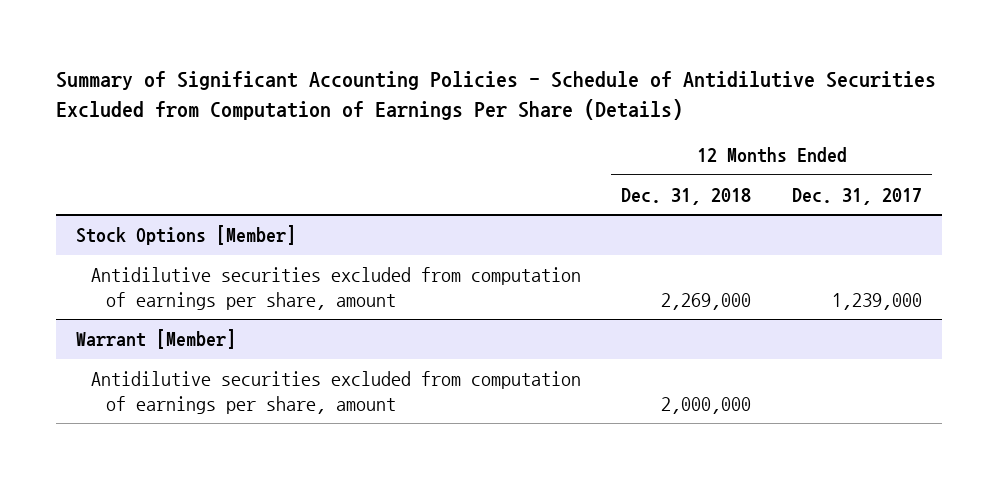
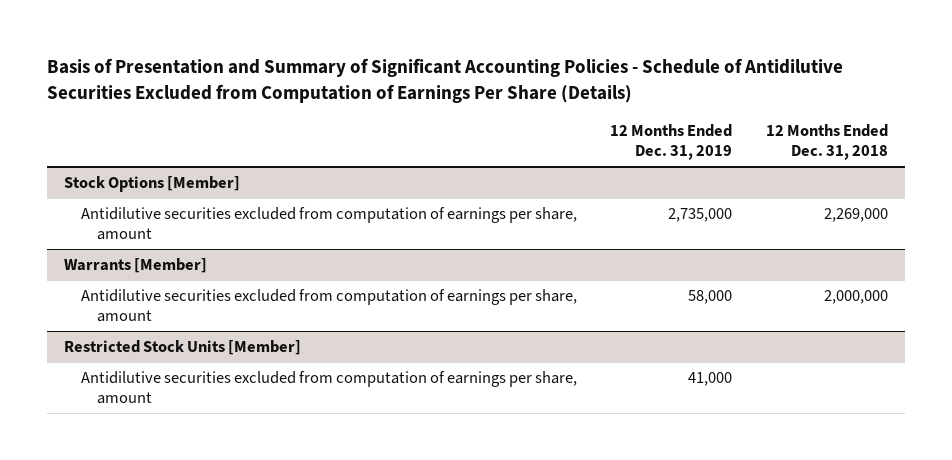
[55,70,936,120] Summary of Significant Accounting Policies - Schedule of Antidilutive Securities Excluded from Computation of Earnings Per Share (Details) -> [47,58,844,103] Basis of Presentation and Summary of Significant Accounting Policies - Schedule of Antidilutive Securities Excluded from Computation of Earnings Per Share (Details)
[791,187,922,205] Dec. 31, 2017 -> none
none -> [610,124,733,161] 12 Months Ended Dec. 31, 2019
[75,329,236,350] Warrant [Member] -> [64,257,208,273] Warrants [Member]
none -> [64,339,302,355] Restricted Stock Units [Member]
none -> [80,370,577,404] Antidilutive securities excluded from computation of earnings per share, amount

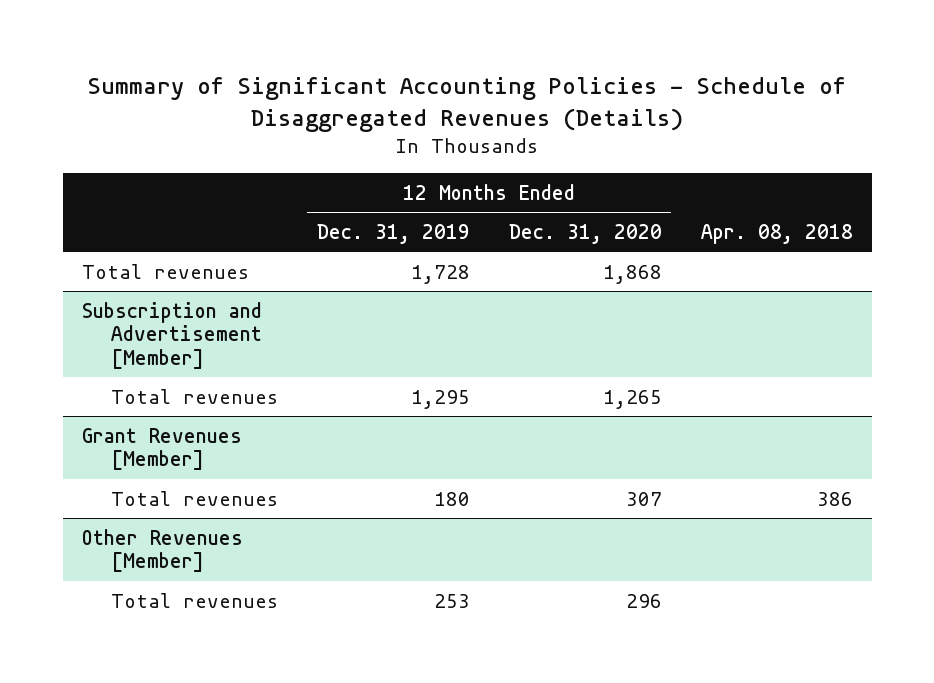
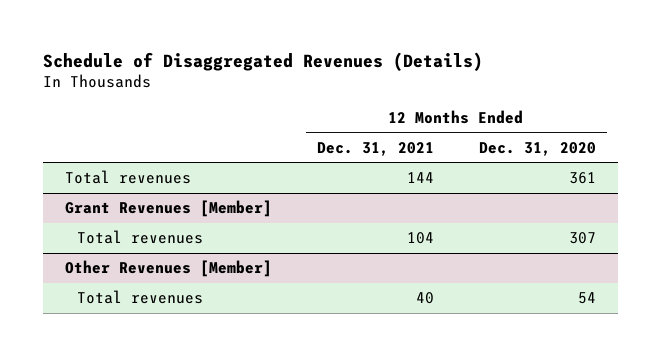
[87,77,847,132] Summary of Significant Accounting Policies - Schedule of Disaggregated Revenues (Details) -> [42,51,483,71] Schedule of Disaggregated Revenues (Details)
[316,223,470,244] Dec. 31, 2019 -> none
[700,223,853,244] Apr. 08, 2018 -> none
none -> [316,141,434,156] Dec. 31, 2021
[81,301,263,369] Subscription and Advertisement [Member] -> none
[111,388,279,404] Total revenues -> none
[602,264,662,284] 1,868 -> [568,172,596,185] 361
[625,593,662,608] 296 -> [577,292,596,305] 54

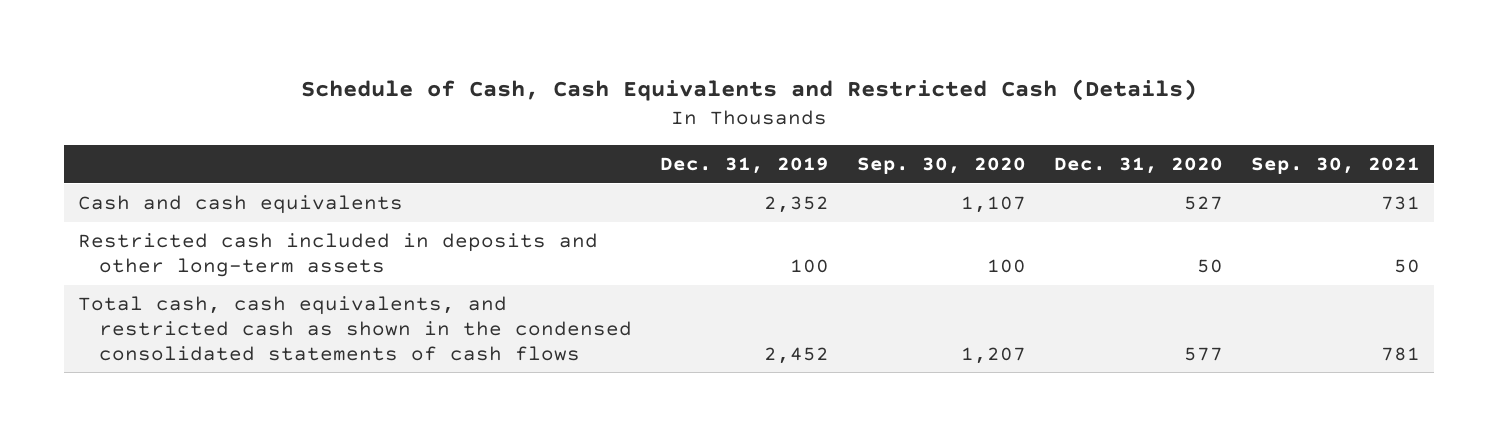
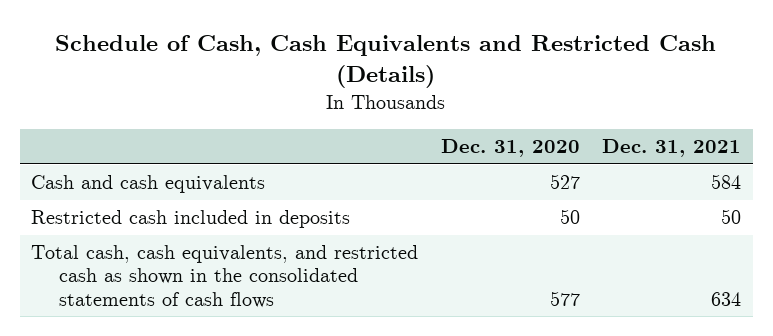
[660,157,830,175] Dec. 31, 2019 -> none
[857,157,1027,175] Sep. 30, 2020 -> none
[1251,157,1421,175] Sep. 30, 2021 -> none
none -> [602,139,742,158] Dec. 31, 2021
[77,233,598,277] Restricted cash included in deposits and other long-term assets -> [31,210,351,229] Restricted cash included in deposits
[77,296,633,361] Total cash, cash equivalents, and restricted cash as shown in the condensed consolidated statements of cash flows -> [31,245,419,308] Total cash, cash equivalents, and restricted cash as shown in the consolidated statements of cash flows

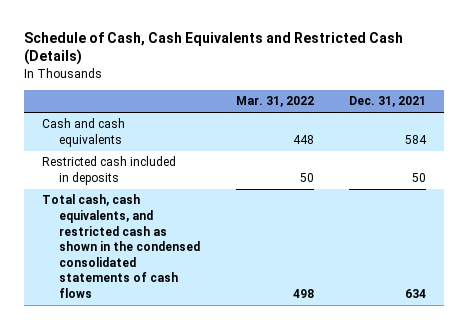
[440,139,580,158] Dec. 31, 2020 -> none
none -> [235,96,314,108] Mar. 31, 2022
[31,245,419,308] Total cash, cash equivalents, and restricted cash as shown in the consolidated statements of cash flows -> [41,194,201,299] Total cash, cash equivalents, and restricted cash as shown in the condensed consolidated statements of cash flows

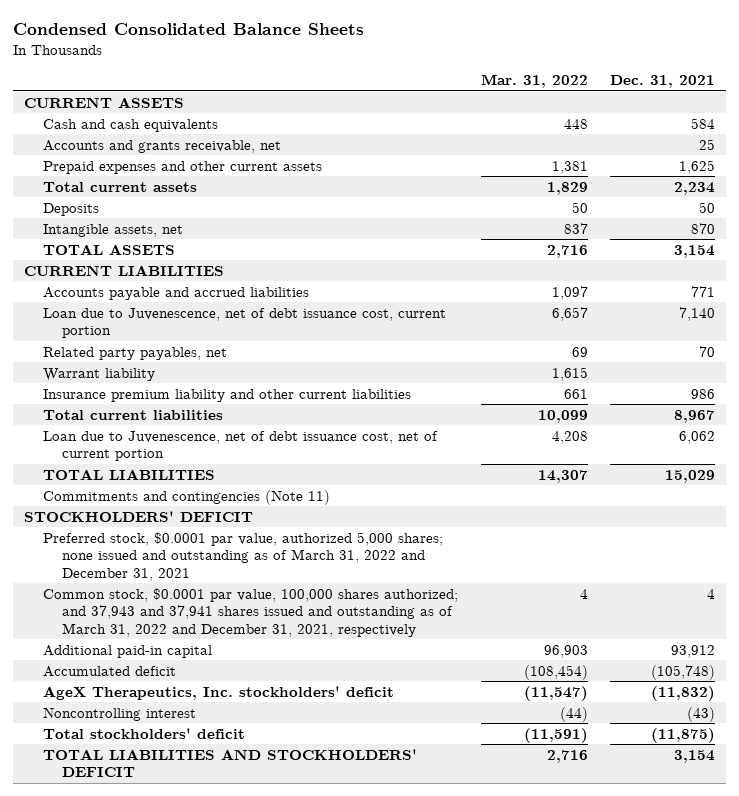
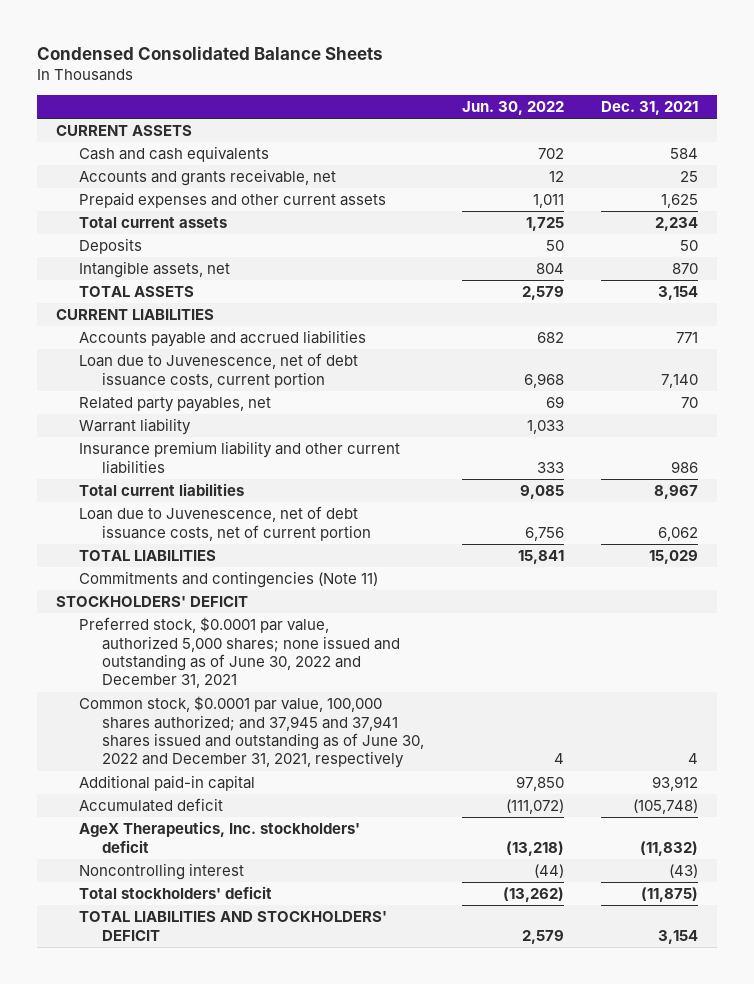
[480,74,588,89] Mar. 31, 2022 -> none
none -> [461,100,564,115] Jun. 30, 2022
[43,307,447,339] Loan due to Juvenescence, net of debt issuance cost, current portion -> [79,353,359,388] Loan due to Juvenescence, net of debt issuance costs, current portion
[43,430,439,462] Loan due to Juvenescence, net of debt issuance cost, net of current portion -> [79,506,372,541] Loan due to Juvenescence, net of debt issuance costs, net of current portion
[43,531,444,581] Preferred stock, $0.0001 par value, authorized 5,000 shares; none issued and outstanding as of March 31, 2022 and December 31, 2021 -> [79,617,401,689] Preferred stock, $0.0001 par value, authorized 5,000 shares; none issued and outstanding as of June 30, 2022 and December 31, 2021
[43,587,459,637] Common stock, $0.0001 par value, 100,000 shares authorized; and 37,943 and 37,941 shares issued and outstanding as of March 31, 2022 and December 31, 2021, respectively -> [79,696,425,769] Common stock, $0.0001 par value, 100,000 shares authorized; and 37,945 and 37,941 shares issued and outstanding as of June 30, 2022 and December 31, 2021, respectively

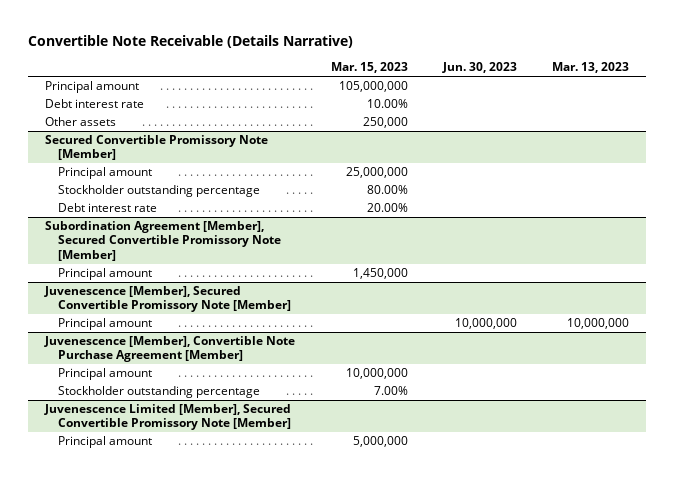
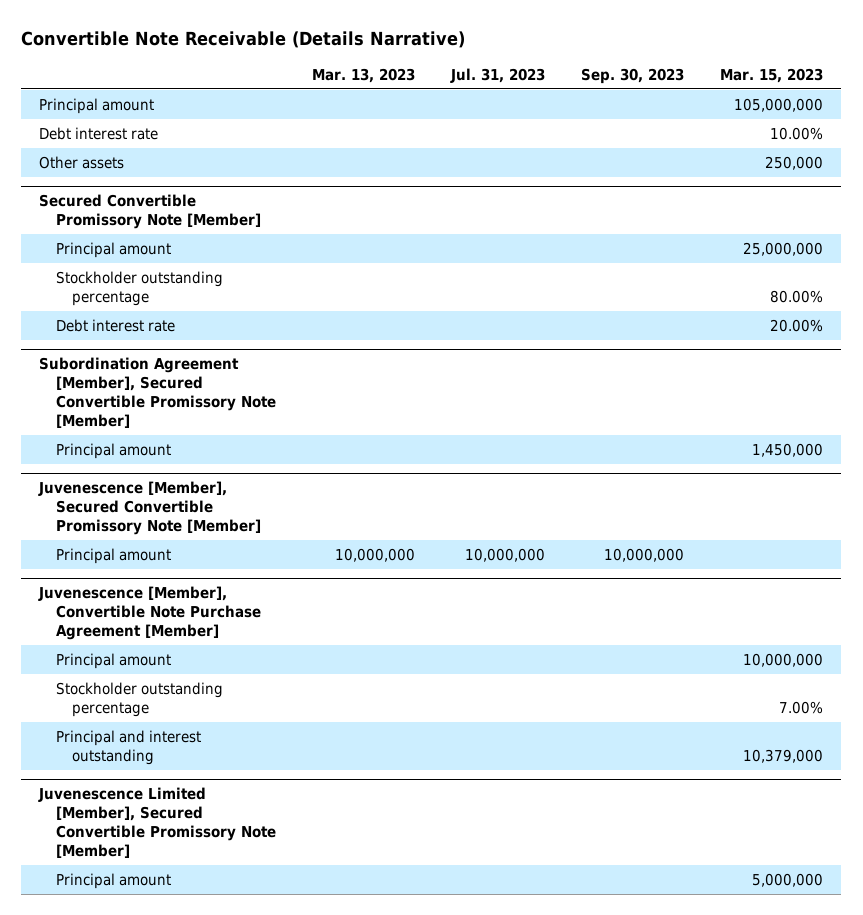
[441,62,517,74] Jun. 30, 2023 -> none
none -> [449,67,545,83] Jul. 31, 2023
none -> [581,67,685,84] Sep. 30, 2023
none -> [55,729,201,765] Principal and interest outstanding

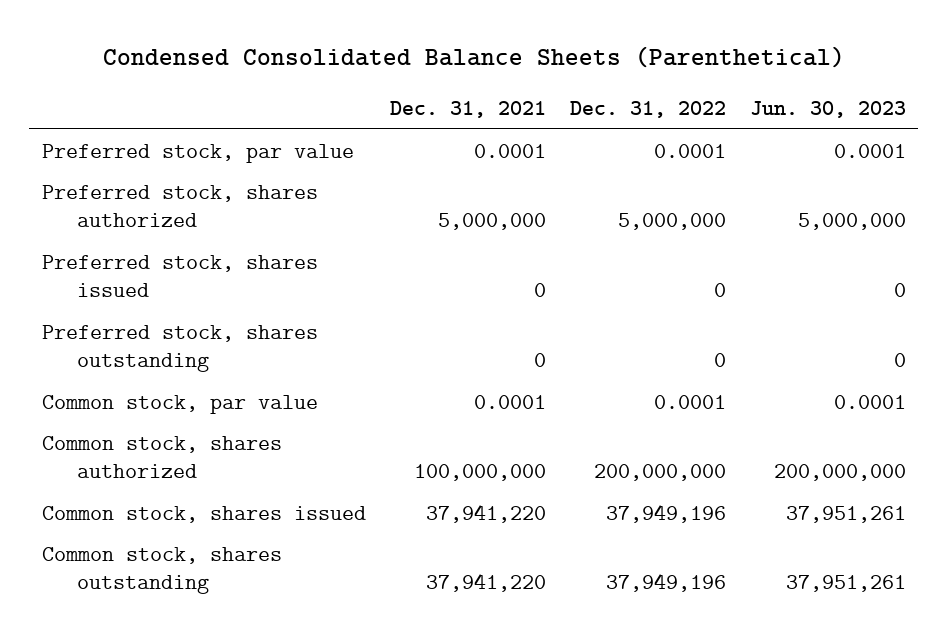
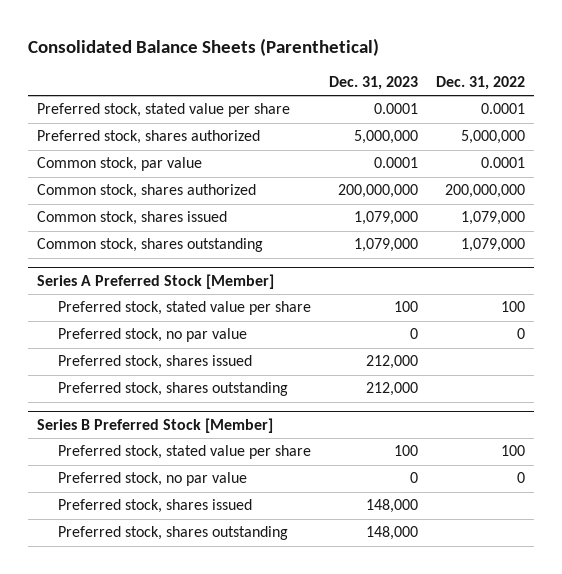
[102,45,845,68] Condensed Consolidated Balance Sheets (Parenthetical) -> [27,37,379,56] Consolidated Balance Sheets (Parenthetical)
[389,100,546,118] Dec. 31, 2021 -> none
[749,100,906,118] Jun. 30, 2023 -> none
none -> [328,76,418,91] Dec. 31, 2023
[41,143,354,163] Preferred stock, par value -> [36,103,290,118] Preferred stock, stated value per share
[41,254,318,298] Preferred stock, shares issued -> none
[41,324,318,373] Preferred stock, shares outstanding -> none
[605,503,726,523] 37,949,196 -> [461,211,526,226] 1,079,000
[605,573,726,593] 37,949,196 -> [461,238,526,253] 1,079,000
none -> [36,273,274,289] Series A Preferred Stock [Member]
none -> [57,301,311,316] Preferred stock, stated value per share
none -> [57,328,247,343] Preferred stock, no par value
none -> [57,355,252,370] Preferred stock, shares issued
none -> [57,382,288,397] Preferred stock, shares outstanding
none -> [36,417,273,433] Series B Preferred Stock [Member]
none -> [57,445,311,460] Preferred stock, stated value per share
none -> [57,472,247,487] Preferred stock, no par value
none -> [57,499,252,514] Preferred stock, shares issued
none -> [57,526,288,541] Preferred stock, shares outstanding

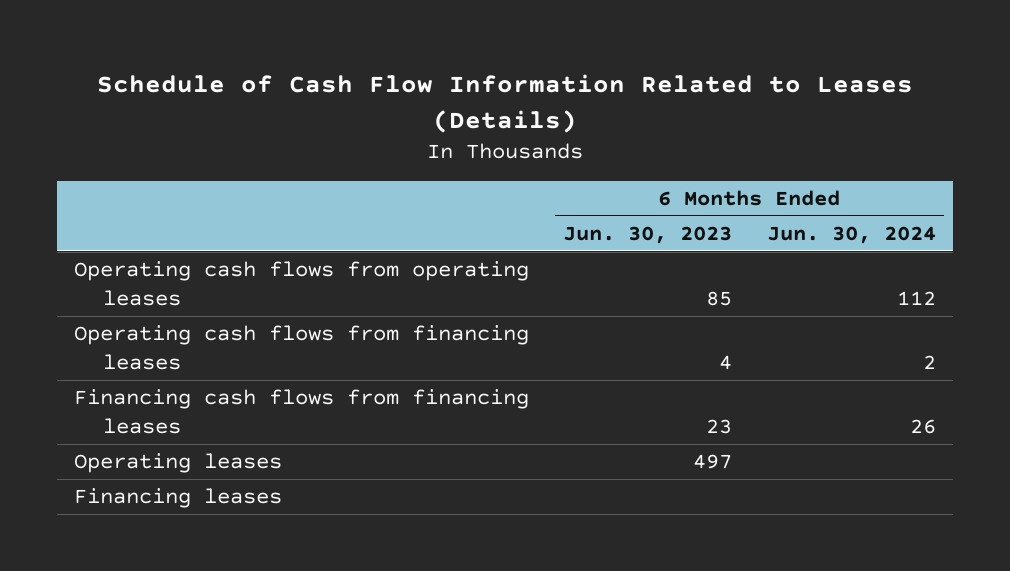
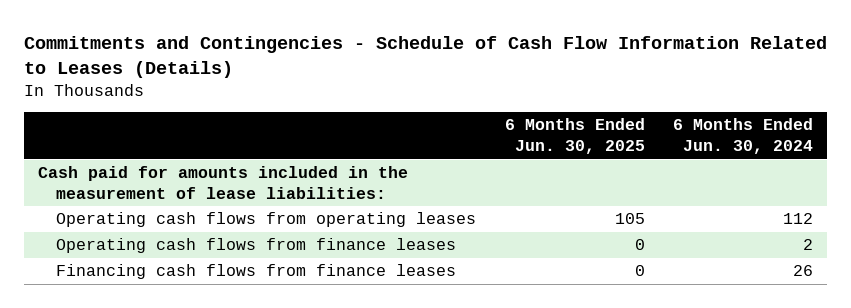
[96,74,913,133] Schedule of Cash Flow Information Related to Leases (Details) -> [23,35,827,78] Commitments and Contingencies - Schedule of Cash Flow Information Related to Leases (Details)
[563,226,733,245] Jun. 30, 2023 -> none
none -> [504,118,645,155] 6 Months Ended Jun. 30, 2025
none -> [37,166,408,200] Cash paid for amounts included in the measurement of lease liabilities:
[74,453,283,474] Operating leases -> none
[74,488,283,509] Financing leases -> none
[74,325,530,371] Operating cash flows from financing leases -> [56,238,457,254] Operating cash flows from finance leases
[74,389,530,435] Financing cash flows from financing leases -> [56,264,457,280] Financing cash flows from finance leases

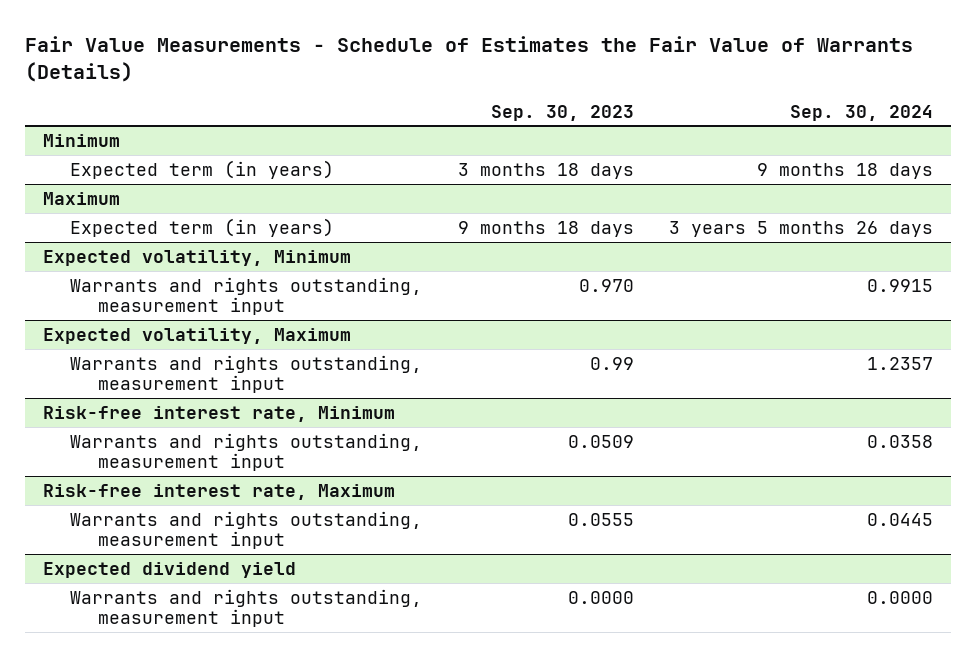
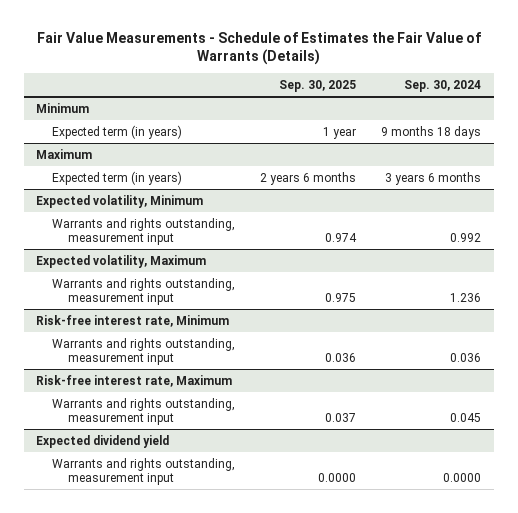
[490,104,634,121] Sep. 30, 2023 -> none
none -> [279,80,357,93] Sep. 30, 2025
[668,220,933,237] 3 years 5 months 26 days -> [385,171,482,185] 3 years 6 months
[866,278,933,292] 0.9915 -> [450,232,482,242] 0.992
[866,356,933,370] 1.2357 -> [450,292,482,302] 1.236
[866,434,933,448] 0.0358 -> [450,352,482,362] 0.036
[866,512,933,526] 0.0445 -> [450,412,482,422] 0.045

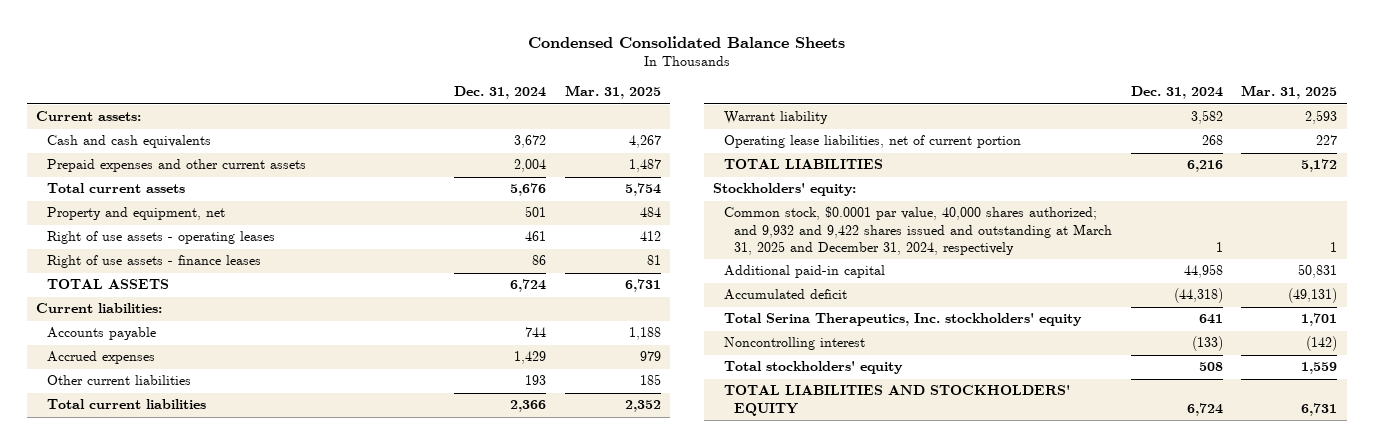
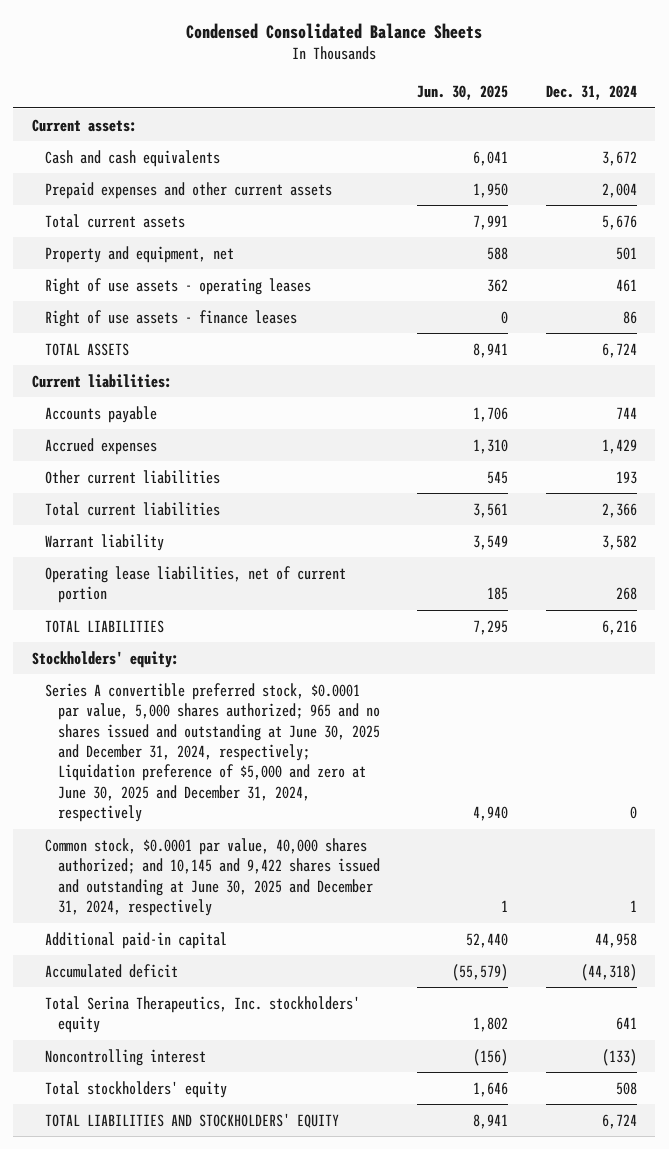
[564,85,661,100] Mar. 31, 2025 -> none
none -> [417,85,509,101] Jun. 30, 2025
none -> [45,682,380,823] Series A convertible preferred stock, $0.0001 par value, 5,000 shares authorized; 965 and no shares issued and outstanding at June 30, 2025 and December 31, 2024, respectively; Liquidation preference of $5,000 and zero at June 30, 2025 and December 31, 2024, respectively
[723,206,1113,256] Common stock, $0.0001 par value, 40,000 shares authorized; and 9,932 and 9,422 shares issued and outstanding at March 31, 2025 and December 31, 2024, respectively -> [45,837,380,916] Common stock, $0.0001 par value, 40,000 shares authorized; and 10,145 and 9,422 shares issued and outstanding at June 30, 2025 and December 31, 2024, respectively

